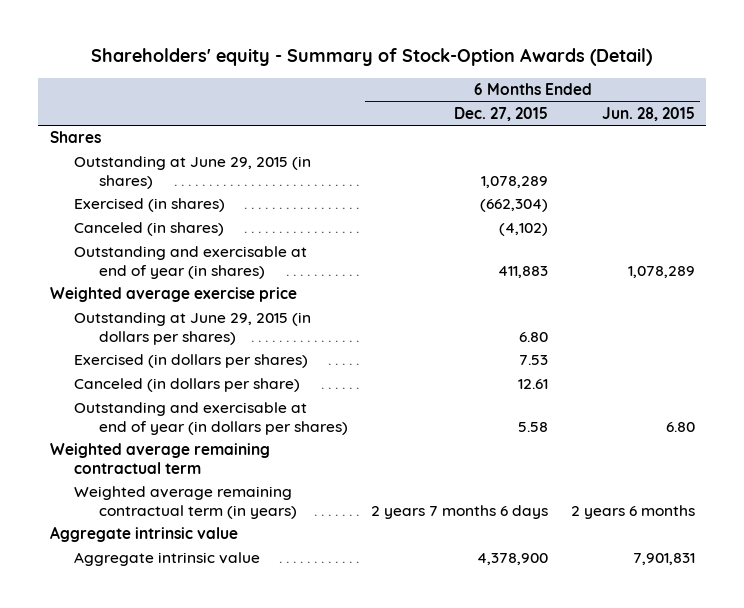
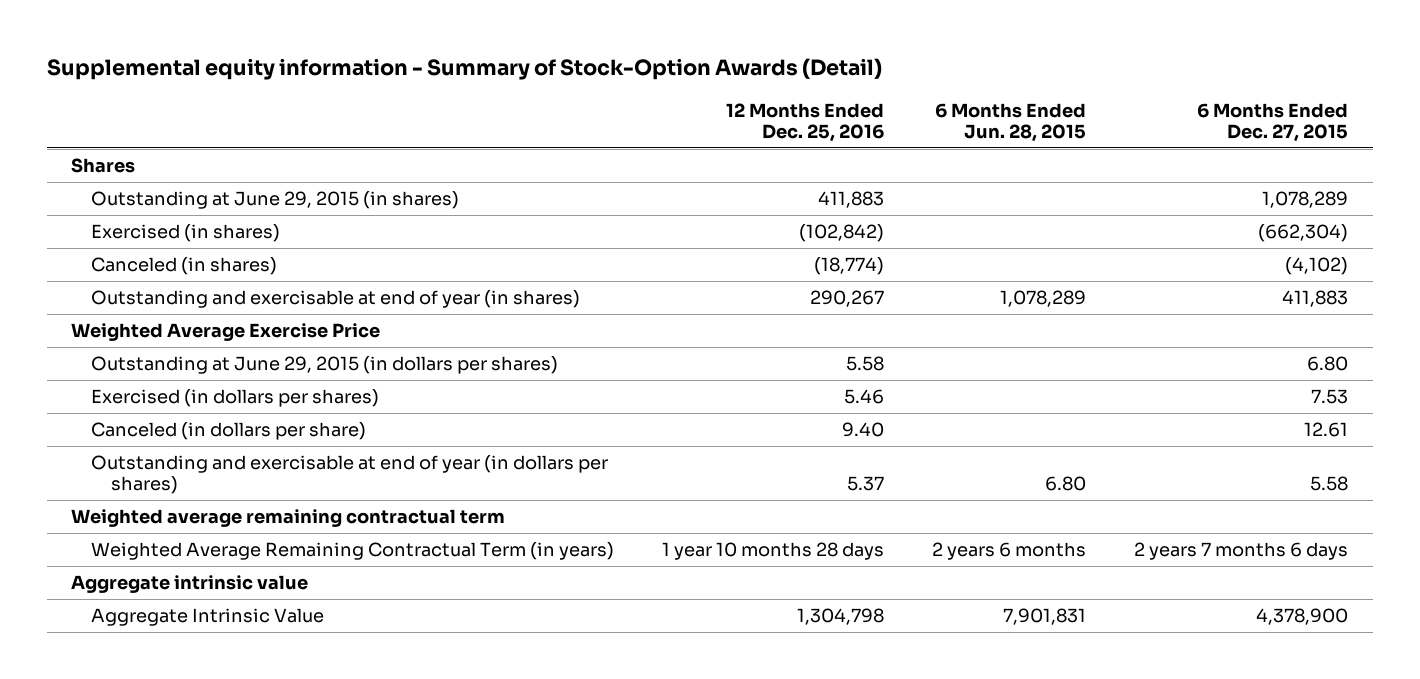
[91,48,653,67] Shareholders' equity - Summary of Stock-Option Awards (Detail) -> [47,58,883,81] Supplemental equity information - Summary of Stock-Option Awards (Detail)
none -> [726,102,885,142] 12 Months Ended Dec. 25, 2016
[49,287,297,303] Weighted average exercise price -> [71,323,381,342] Weighted Average Exercise Price
[74,486,297,519] Weighted average remaining contractual term (in years) -> [90,542,614,561] Weighted Average Remaining Contractual Term (in years)
[74,552,261,567] Aggregate intrinsic value -> [90,608,324,627] Aggregate Intrinsic Value

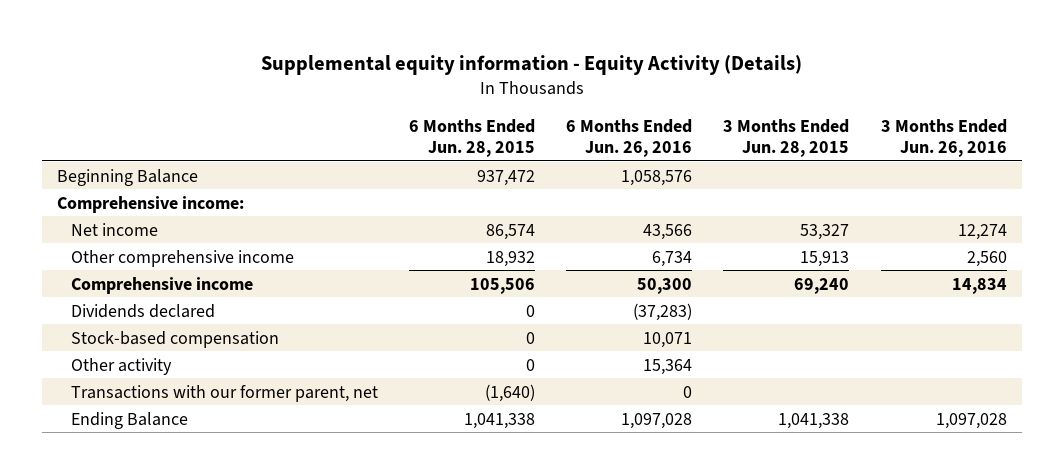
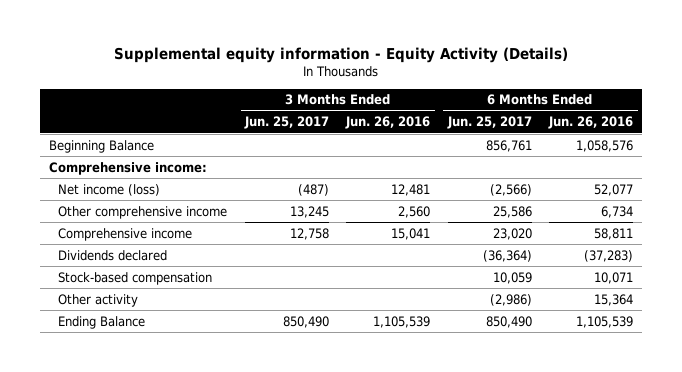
[409,118,536,157] 6 Months Ended Jun. 28, 2015 -> none
[723,118,850,157] 3 Months Ended Jun. 28, 2015 -> none
none -> [243,116,329,130] Jun. 25, 2017
none -> [446,116,532,130] Jun. 25, 2017
[71,222,159,236] Net income -> [58,183,161,196] Net income (loss)
[643,223,693,240] 43,566 -> [594,183,634,196] 52,077
[957,223,1007,240] 12,274 -> [391,183,431,196] 12,481
[637,277,693,294] 50,300 -> [594,227,634,240] 58,811
[951,277,1007,294] 14,834 -> [391,227,431,240] 15,041
[71,384,379,402] Transactions with our former parent, net -> none
[621,412,693,429] 1,097,028 -> [576,315,634,328] 1,105,539
[935,412,1007,429] 1,097,028 -> [373,315,431,328] 1,105,539

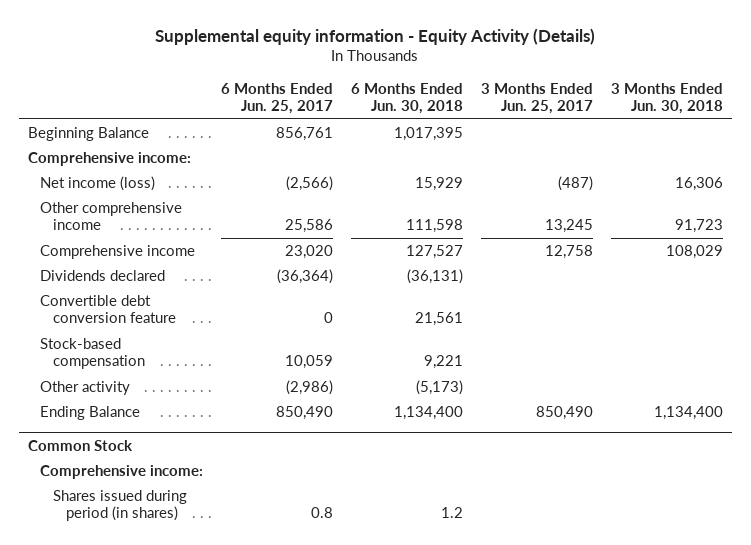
[345,116,431,130] Jun. 26, 2016 -> none
[548,116,634,130] Jun. 26, 2016 -> none
none -> [351,83,464,115] 6 Months Ended Jun. 30, 2018
none -> [611,83,724,115] 3 Months Ended Jun. 30, 2018
none -> [40,295,177,324] Convertible debt conversion feature
none -> [27,439,133,451] Common Stock
none -> [40,465,204,480] Comprehensive income:
none -> [53,490,188,522] Shares issued during period (in shares)

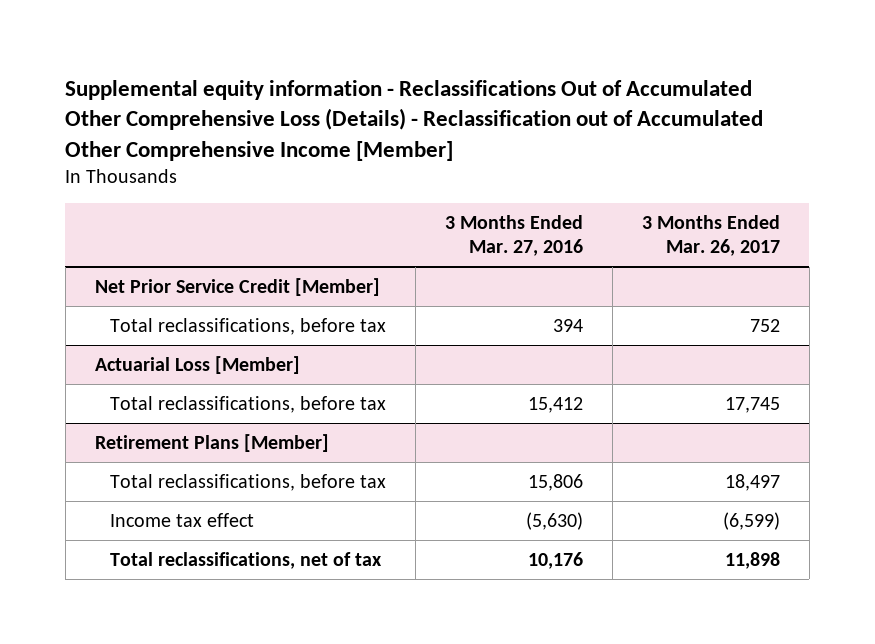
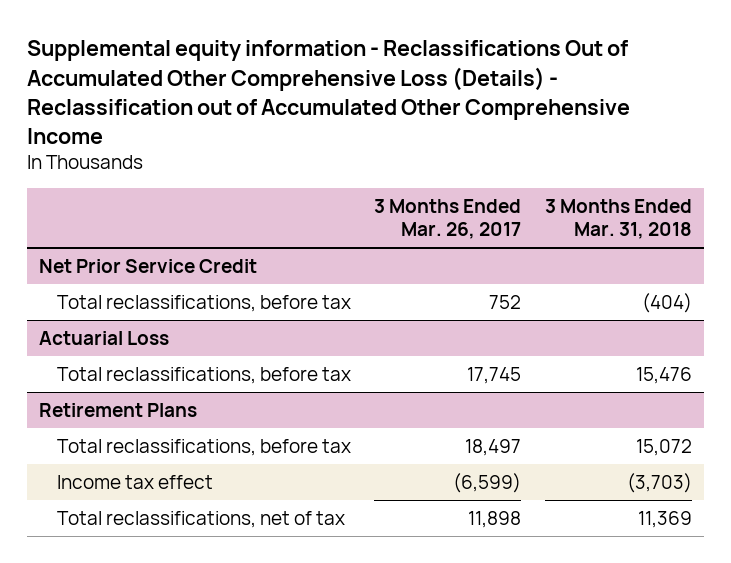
[65,79,764,161] Supplemental equity information - Reclassifications Out of Accumulated Other Comprehensive Loss (Details) - Reclassification out of Accumulated Other Comprehensive Income [Member] -> [27,40,631,145] Supplemental equity information - Reclassifications Out of Accumulated Other Comprehensive Loss (Details) - Reclassification out of Accumulated Other Comprehensive Income
[444,215,583,257] 3 Months Ended Mar. 27, 2016 -> none
none -> [544,198,692,240] 3 Months Ended Mar. 31, 2018
[94,278,380,297] Net Prior Service Credit [Member] -> [39,258,258,273] Net Prior Service Credit
[94,356,300,375] Actuarial Loss [Member] -> [39,330,170,345] Actuarial Loss
[94,434,329,453] Retirement Plans [Member] -> [39,402,198,417] Retirement Plans

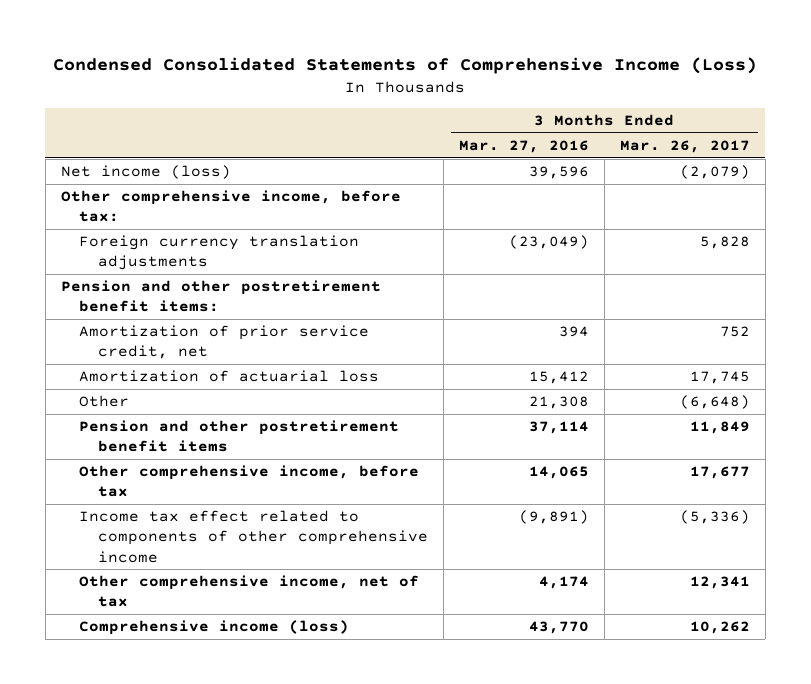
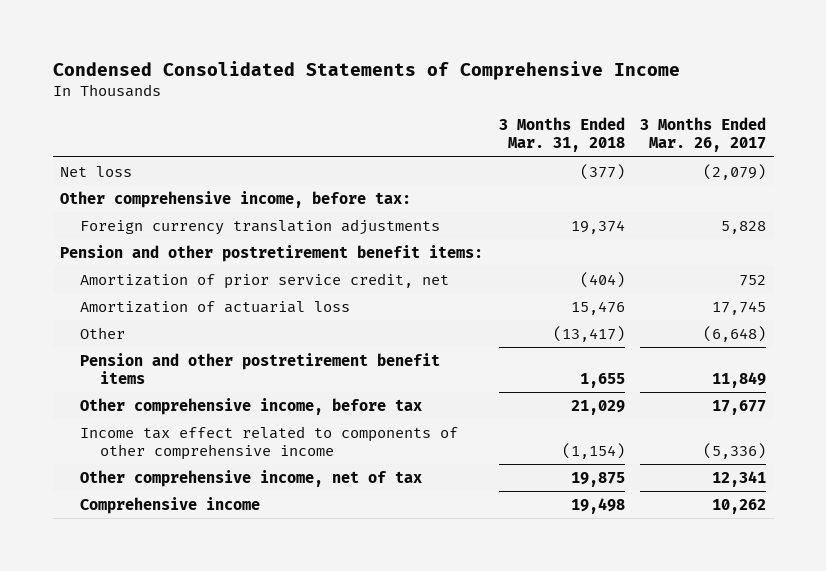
[53,57,758,75] Condensed Consolidated Statements of Comprehensive Income (Loss) -> [52,60,680,80] Condensed Consolidated Statements of Comprehensive Income
[458,139,589,153] Mar. 27, 2016 -> none
none -> [498,117,625,153] 3 Months Ended Mar. 31, 2018
[60,165,231,180] Net income (loss) -> [60,165,133,177] Net loss
[79,620,350,636] Comprehensive income (loss) -> [80,496,261,514] Comprehensive income

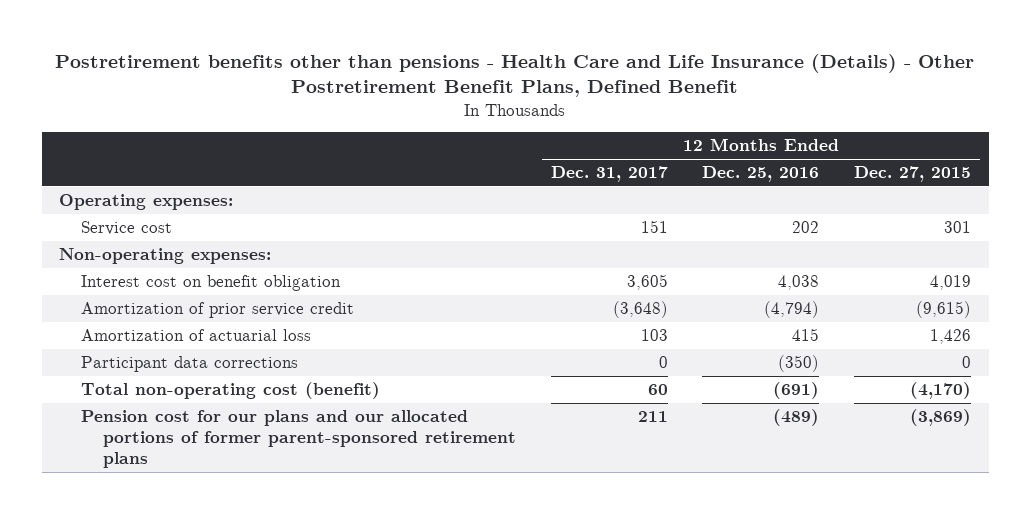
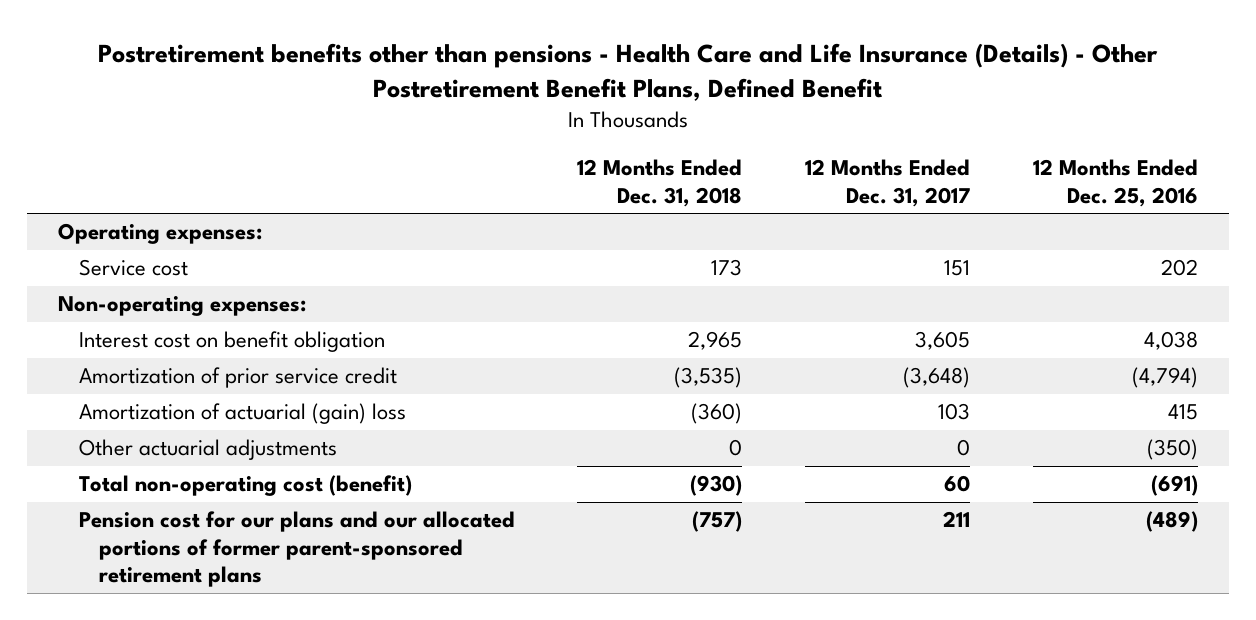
[854,166,972,183] Dec. 27, 2015 -> none
none -> [577,159,743,207] 12 Months Ended Dec. 31, 2018
[80,329,311,342] Amortization of actuarial loss -> [78,403,406,425] Amortization of actuarial (gain) loss
[80,356,298,373] Participant data corrections -> [78,439,337,461] Other actuarial adjustments

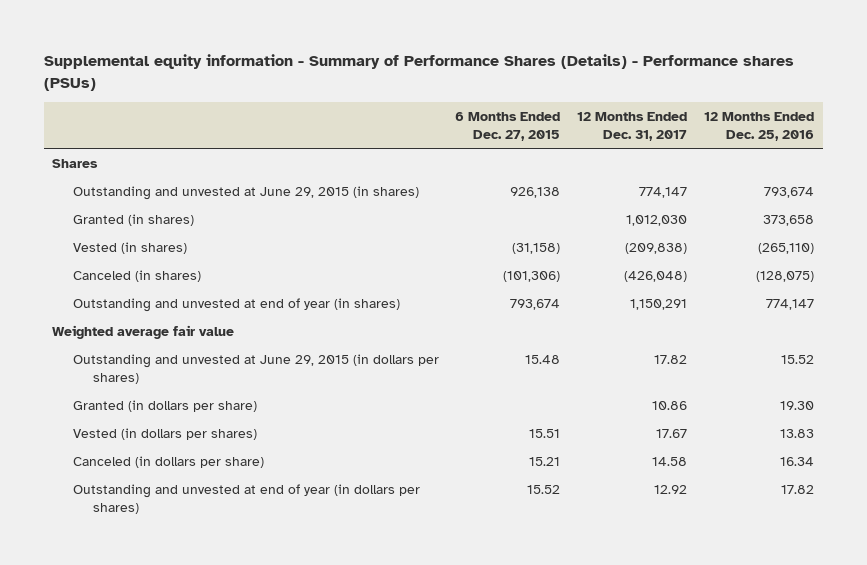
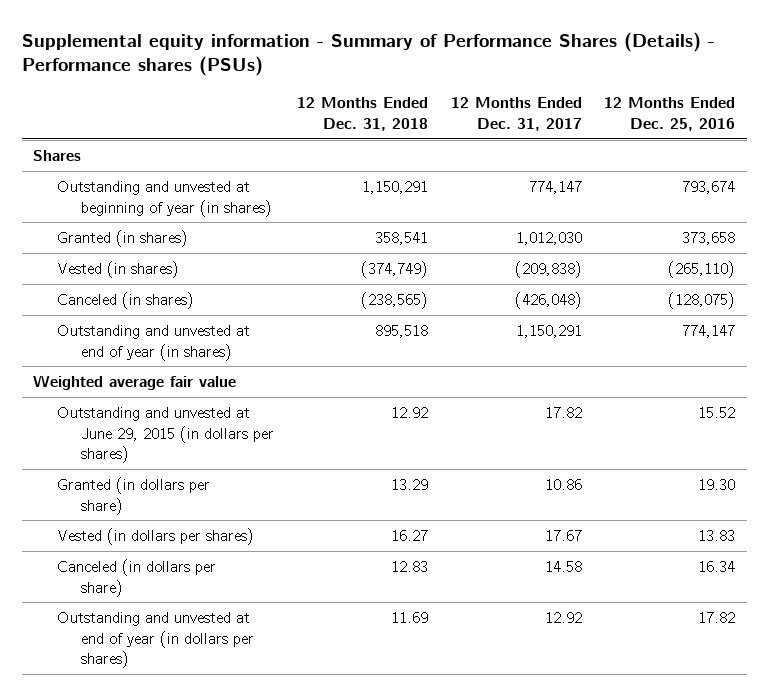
[455,111,561,141] 6 Months Ended Dec. 27, 2015 -> none
none -> [296,97,428,132] 12 Months Ended Dec. 31, 2018
[72,185,419,200] Outstanding and unvested at June 29, 2015 (in shares) -> [57,180,273,217] Outstanding and unvested at beginning of year (in shares)

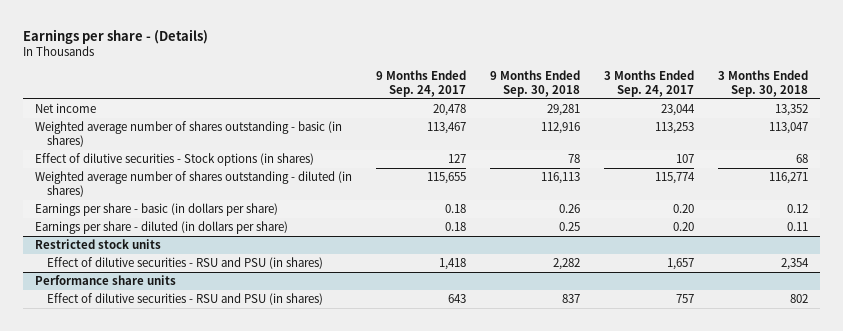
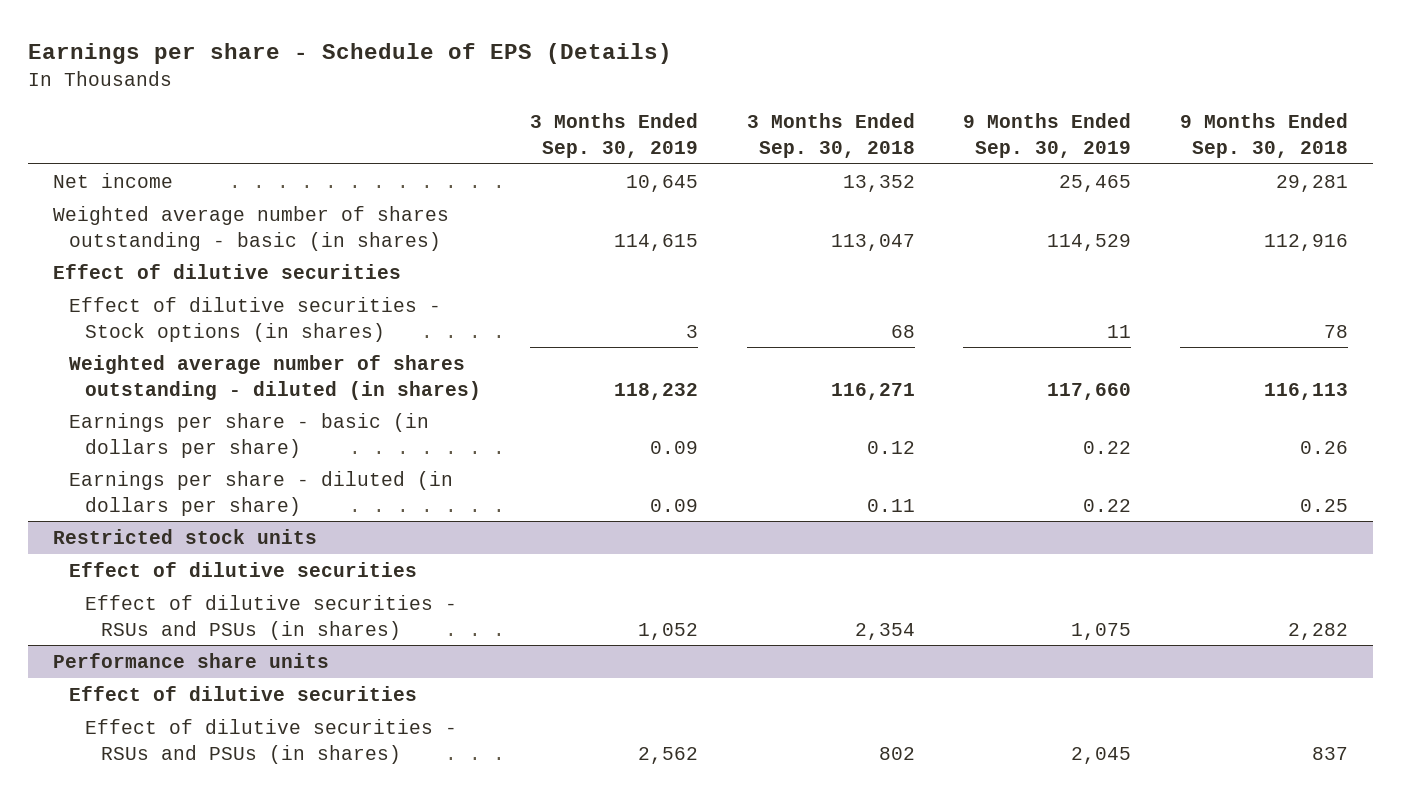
[23,28,209,44] Earnings per share - (Details) -> [28,43,673,65] Earnings per share - Schedule of EPS (Details)
[376,70,467,98] 9 Months Ended Sep. 24, 2017 -> none
[604,70,695,98] 3 Months Ended Sep. 24, 2017 -> none
none -> [529,113,698,159] 3 Months Ended Sep. 30, 2019
none -> [963,113,1132,159] 9 Months Ended Sep. 30, 2019
none -> [52,263,401,279] Effect of dilutive securities
none -> [68,561,417,577] Effect of dilutive securities
[46,257,323,270] Effect of dilutive securities - RSU and PSU (in shares) -> [84,594,457,640] Effect of dilutive securities - RSUs and PSUs (in shares)
none -> [68,685,417,701] Effect of dilutive securities
[46,293,323,306] Effect of dilutive securities - RSU and PSU (in shares) -> [84,718,457,764] Effect of dilutive securities - RSUs and PSUs (in shares)

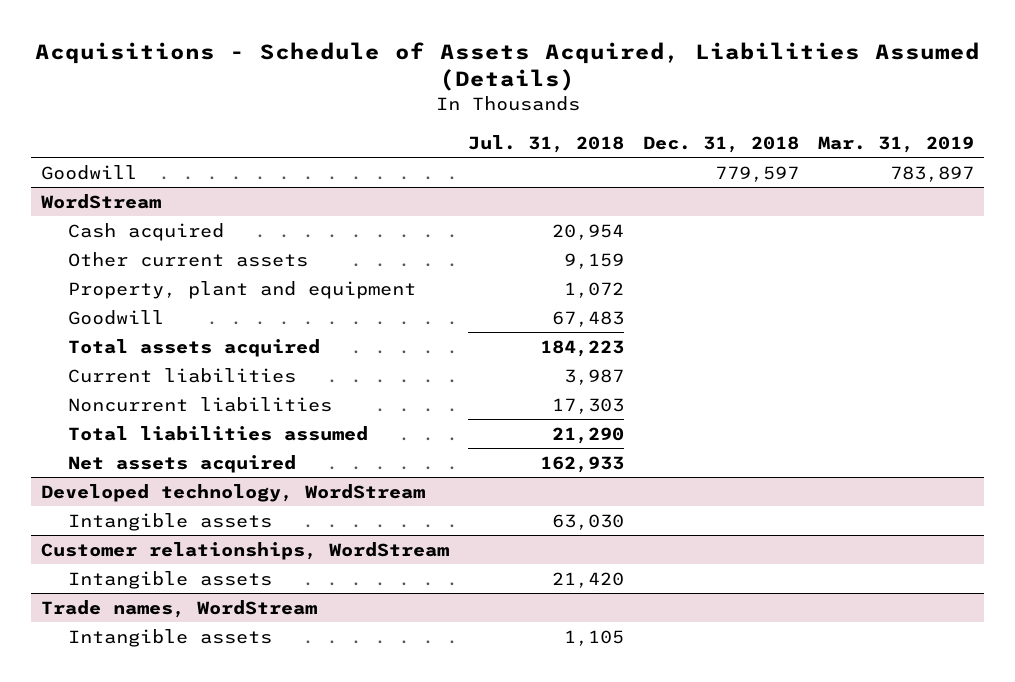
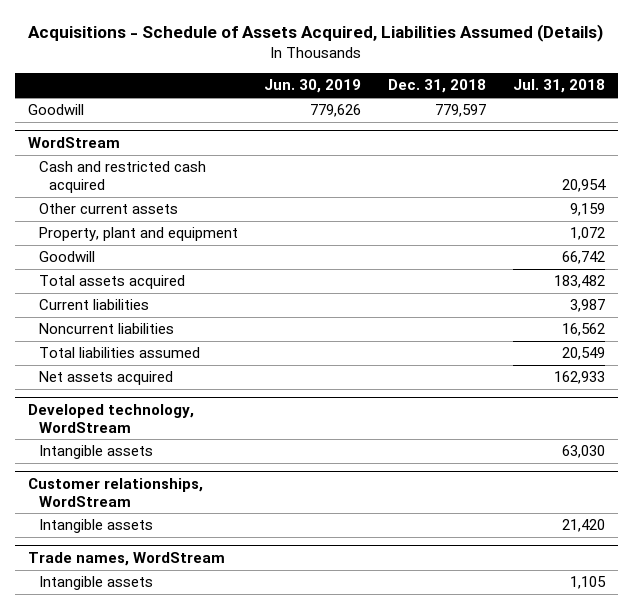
[818,135,975,153] Mar. 31, 2019 -> none
none -> [264,79,362,94] Jun. 30, 2019
[67,222,224,241] Cash acquired -> [38,161,206,193] Cash and restricted cash acquired
[551,310,624,327] 67,483 -> [561,251,605,265] 66,742
[539,339,624,357] 184,223 -> [553,275,605,289] 183,482
[551,397,624,414] 17,303 -> [561,323,605,337] 16,562
[551,426,624,444] 21,290 -> [561,347,605,361] 20,549

